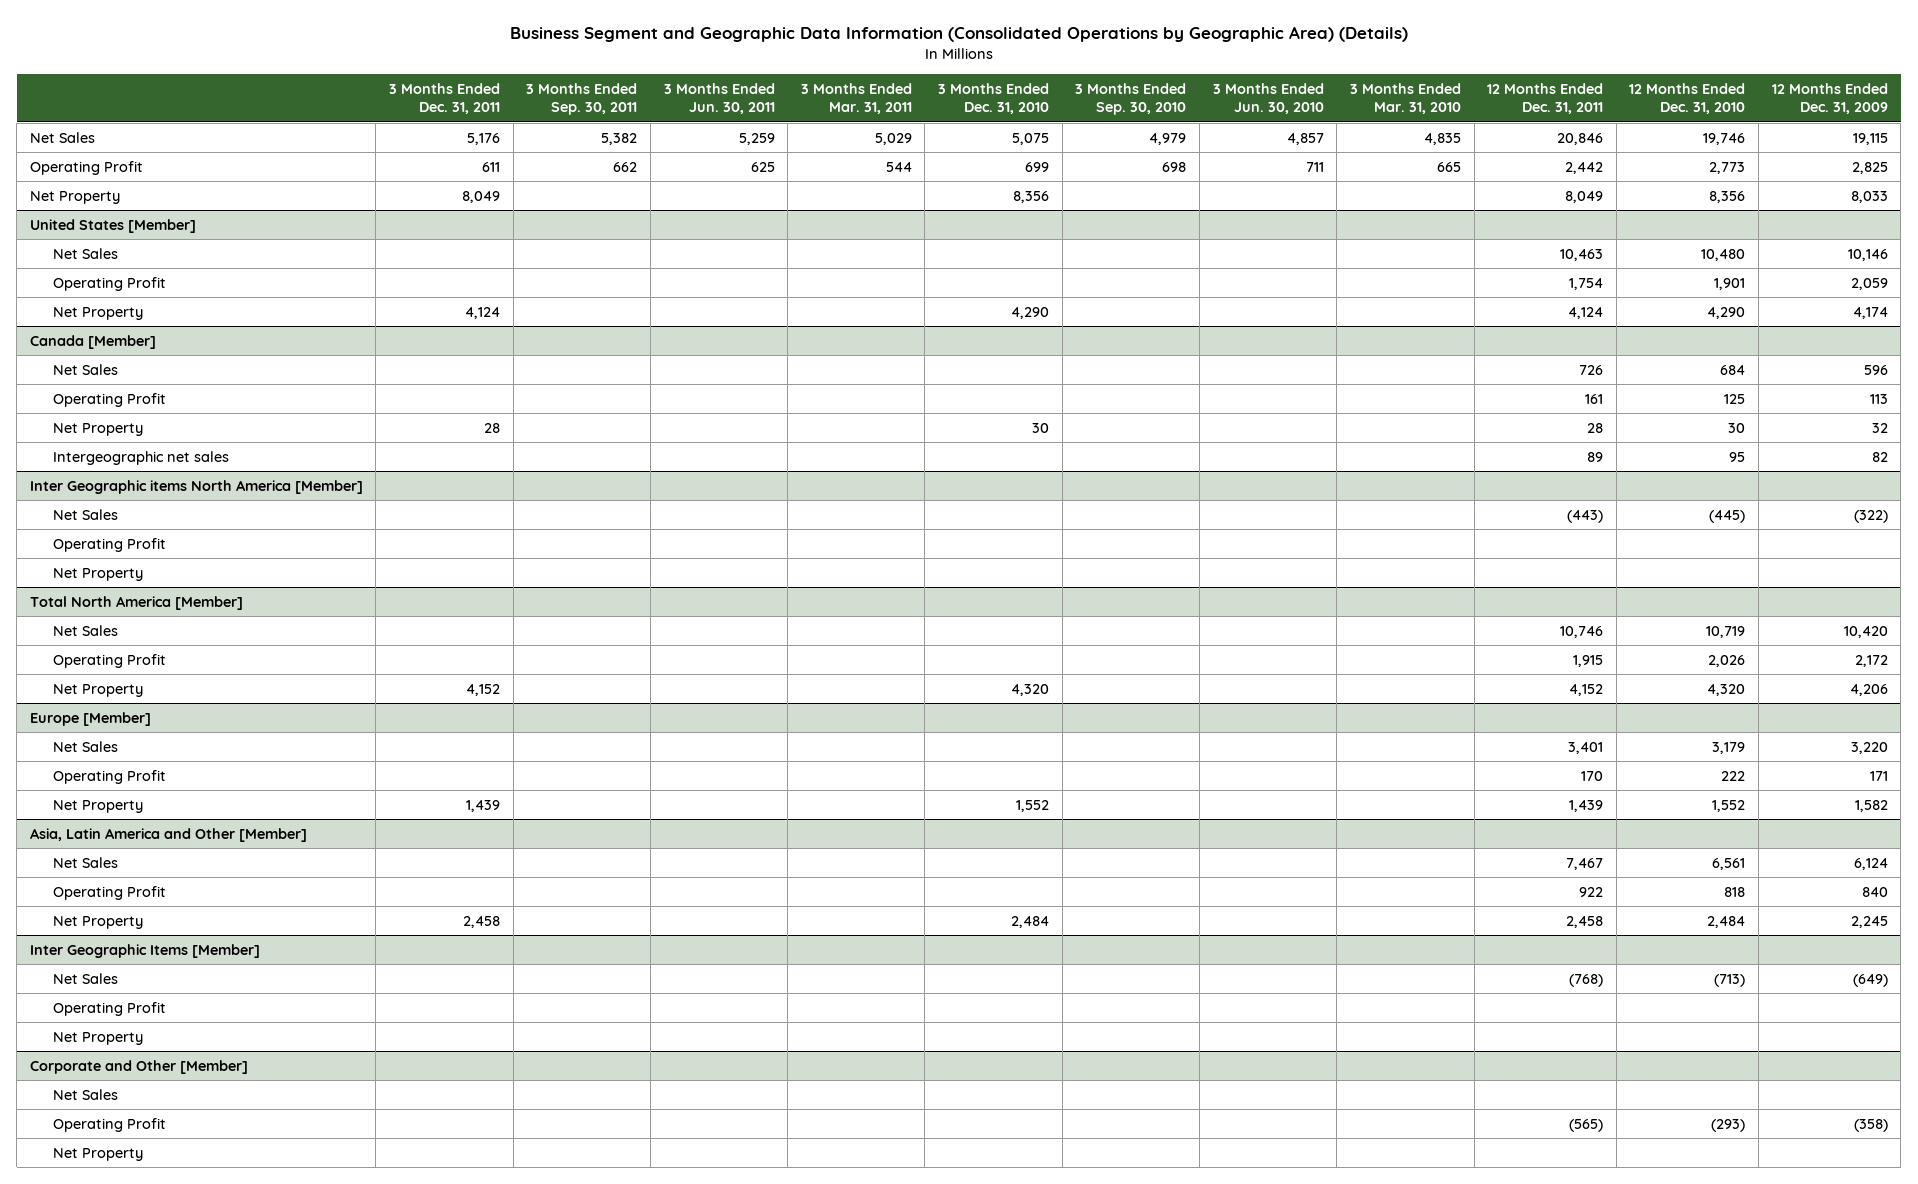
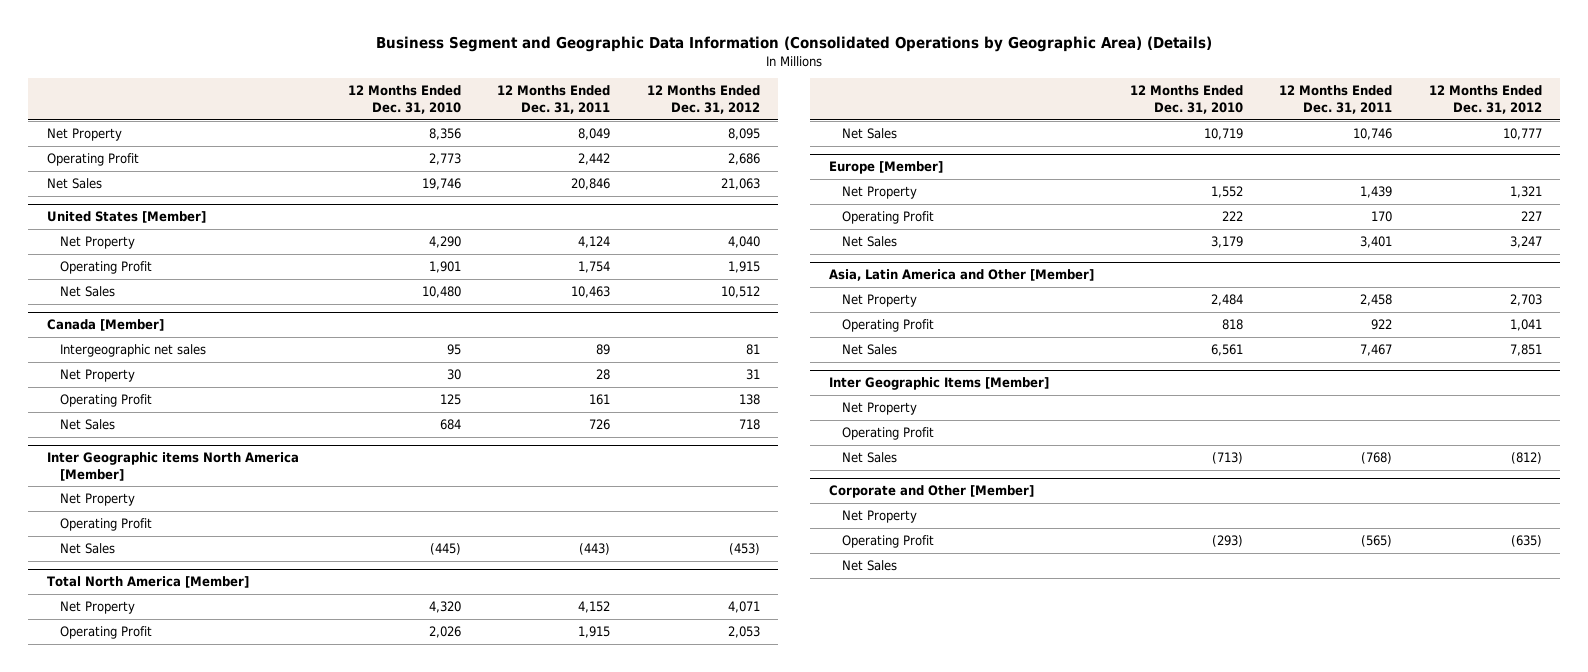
[389,82,501,115] 3 Months Ended Dec. 31, 2011 -> none
[526,82,638,116] 3 Months Ended Sep. 30, 2011 -> none
[663,82,775,115] 3 Months Ended Jun. 30, 2011 -> none
[800,82,912,115] 3 Months Ended Mar. 31, 2011 -> none
[938,82,1050,115] 3 Months Ended Dec. 31, 2010 -> none
[1075,82,1187,116] 3 Months Ended Sep. 30, 2010 -> none
[1212,82,1324,115] 3 Months Ended Jun. 30, 2010 -> none
[1349,82,1461,115] 3 Months Ended Mar. 31, 2010 -> none
[1771,82,1888,115] 12 Months Ended Dec. 31, 2009 -> none
none -> [646,85,760,114] 12 Months Ended Dec. 31, 2012
[29,160,143,175] Operating Profit -> [46,152,139,166] Operating Profit
[29,131,95,143] Net Sales -> [46,177,102,189] Net Sales
[53,276,167,291] Operating Profit -> [59,260,152,274] Operating Profit
[53,247,119,259] Net Sales -> [59,285,115,297] Net Sales
[53,422,144,436] Net Property -> [59,368,135,382] Net Property
[53,392,167,407] Operating Profit -> [59,393,152,407] Operating Profit
[53,363,119,375] Net Sales -> [59,418,115,430] Net Sales
[53,537,167,552] Operating Profit -> [59,517,152,531] Operating Profit
[53,508,119,520] Net Sales -> [59,542,115,554] Net Sales
[53,653,167,668] Operating Profit -> [59,625,152,639] Operating Profit
[53,624,119,636] Net Sales -> [841,127,897,139] Net Sales
[53,769,167,784] Operating Profit -> [841,210,934,224] Operating Profit
[53,740,119,752] Net Sales -> [841,235,897,247] Net Sales
[53,885,167,900] Operating Profit -> [841,318,934,332] Operating Profit
[53,856,119,868] Net Sales -> [841,343,897,355] Net Sales
[53,1001,167,1016] Operating Profit -> [841,426,934,440] Operating Profit
[53,972,119,984] Net Sales -> [841,451,897,463] Net Sales
[53,1117,167,1132] Operating Profit -> [841,534,934,548] Operating Profit
[53,1088,119,1100] Net Sales -> [841,559,897,571] Net Sales

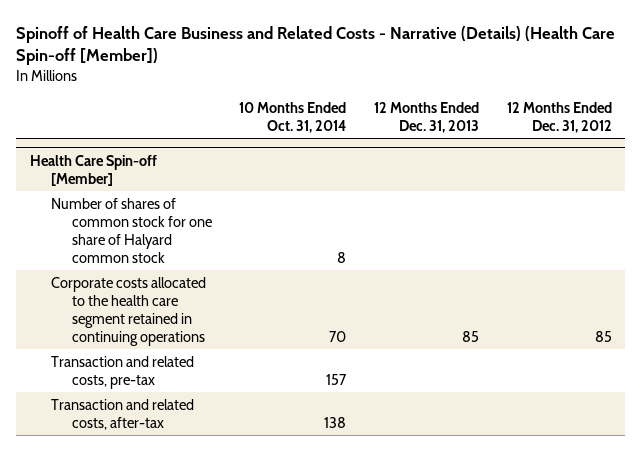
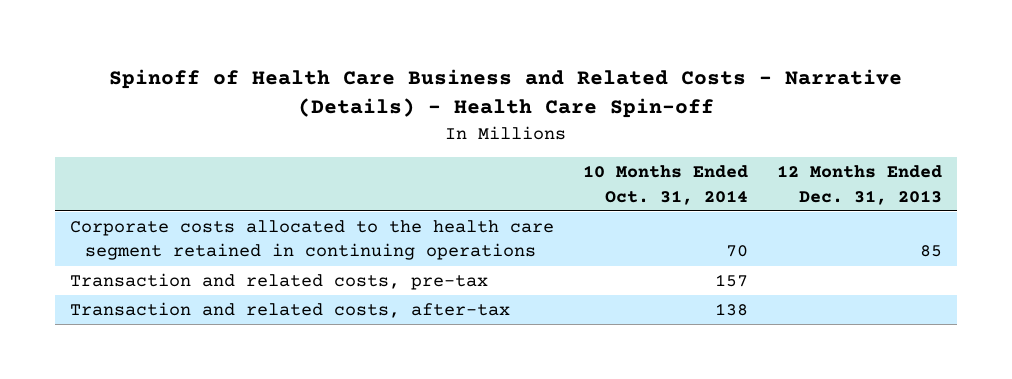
[16,25,616,66] Spinoff of Health Care Business and Related Costs - Narrative (Details) (Health Care Spin-off [Member]) -> [109,69,903,119] Spinoff of Health Care Business and Related Costs - Narrative (Details) - Health Care Spin-off
[506,101,612,133] 12 Months Ended Dec. 31, 2012 -> none
[30,154,158,186] Health Care Spin-off [Member] -> none
[50,197,212,263] Number of shares of common stock for one share of Halyard common stock -> none

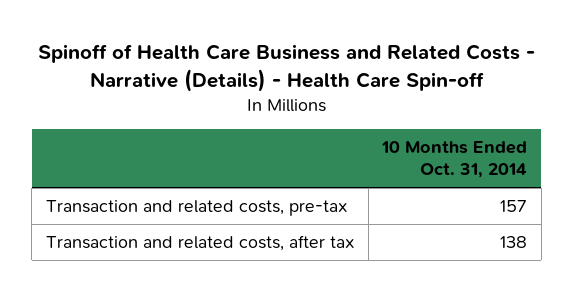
[777,165,943,205] 12 Months Ended Dec. 31, 2013 -> none
[69,220,554,261] Corporate costs allocated to the health care segment retained in continuing operations -> none
[69,302,510,319] Transaction and related costs, after-tax -> [45,235,354,252] Transaction and related costs, after tax

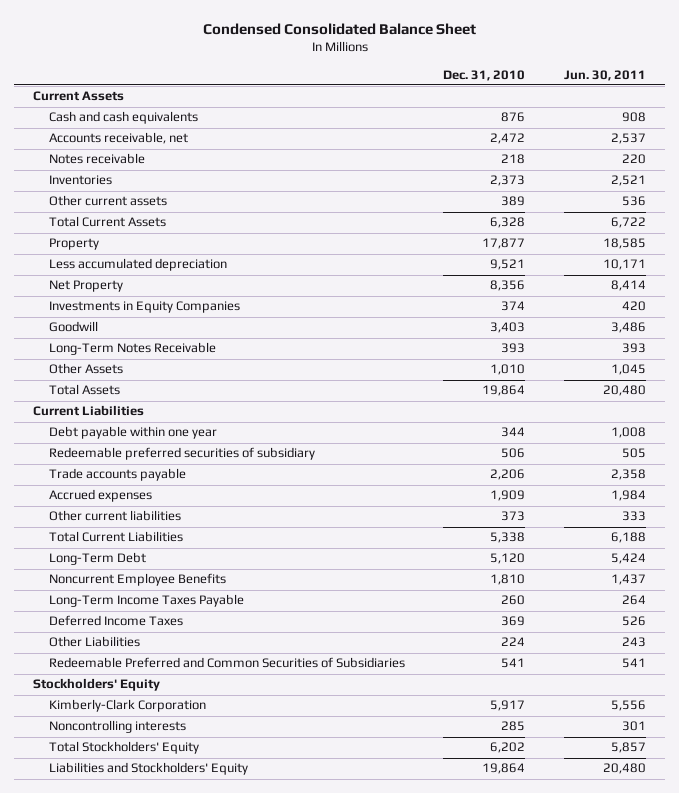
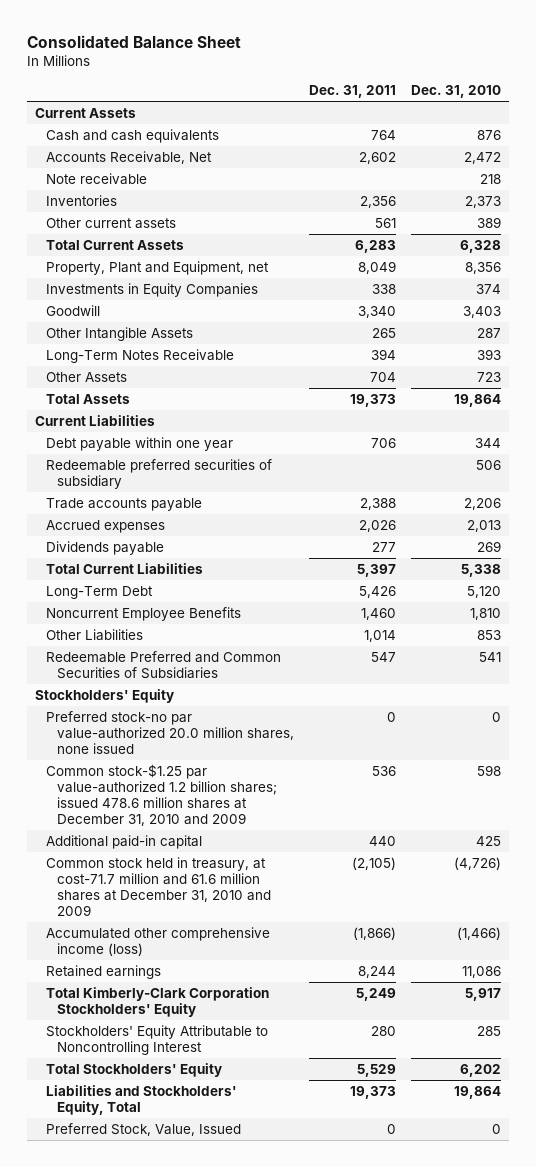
[202,23,476,36] Condensed Consolidated Balance Sheet -> [26,34,241,48] Consolidated Balance Sheet
[563,69,646,81] Jun. 30, 2011 -> none
none -> [309,84,397,98] Dec. 31, 2011
[49,132,189,145] Accounts receivable, net -> [45,150,212,164] Accounts Receivable, Net
[49,153,146,165] Notes receivable -> [45,172,147,185] Note receivable
[49,238,100,251] Property -> none
[49,258,228,272] Less accumulated depreciation -> none
[49,280,124,293] Net Property -> [45,260,269,275] Property, Plant and Equipment, net
none -> [45,326,193,341] Other Intangible Assets
[490,364,526,376] 1,010 -> [477,371,502,382] 723
[49,510,182,522] Other current liabilities -> none
[490,490,526,502] 1,909 -> [467,519,502,532] 2,013
none -> [45,540,164,555] Dividends payable
[49,594,245,608] Long-Term Income Taxes Payable -> none
[49,615,184,627] Deferred Income Taxes -> none
[501,637,526,647] 224 -> [477,629,502,640] 853
none -> [45,710,294,755] Preferred stock-no par value-authorized 20.0 million shares, none issued
none -> [45,763,277,827] Common stock-$1.25 par value-authorized 1.2 billion shares; issued 478.6 million shares at December 31, 2010 and 2009
none -> [45,834,202,849] Additional paid-in capital
none -> [45,856,271,917] Common stock held in treasury, at cost-71.7 million and 61.6 million shares at December 31, 2010 and 2009
none -> [45,926,270,957] Accumulated other comprehensive income (loss)
none -> [45,964,161,979] Retained earnings
[49,699,207,713] Kimberly-Clark Corporation -> [45,986,269,1018] Total Kimberly-Clark Corporation Stockholders' Equity
[49,720,187,734] Noncontrolling interests -> [45,1024,268,1056] Stockholders' Equity Attributable to Noncontrolling Interest
[49,762,249,776] Liabilities and Stockholders' Equity -> [45,1084,237,1116] Liabilities and Stockholders' Equity, Total
none -> [45,1122,241,1136] Preferred Stock, Value, Issued

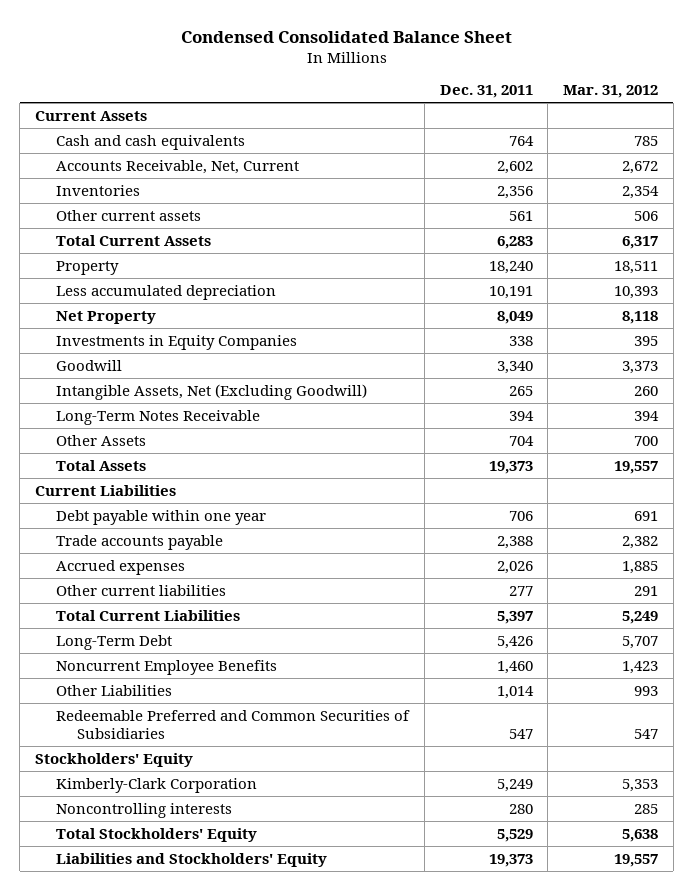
[26,34,241,48] Consolidated Balance Sheet -> [180,30,512,43] Condensed Consolidated Balance Sheet
[411,84,502,98] Dec. 31, 2010 -> none
none -> [562,85,658,99] Mar. 31, 2012
[45,172,147,185] Note receivable -> none
[45,150,212,164] Accounts Receivable, Net -> [56,159,300,174] Accounts Receivable, Net, Current
none -> [56,260,120,275] Property
none -> [56,284,277,300] Less accumulated depreciation
[45,260,269,275] Property, Plant and Equipment, net -> [56,310,157,324] Net Property
[45,326,193,341] Other Intangible Assets -> [56,383,368,400] Intangible Assets, Net (Excluding Goodwill)
[45,458,272,490] Redeemable preferred securities of subsidiary -> none
[45,540,164,555] Dividends payable -> [56,584,227,596] Other current liabilities
[45,710,294,755] Preferred stock-no par value-authorized 20.0 million shares, none issued -> none
[45,763,277,827] Common stock-$1.25 par value-authorized 1.2 billion shares; issued 478.6 million shares at December 31, 2010 and 2009 -> none
[45,834,202,849] Additional paid-in capital -> none
[45,856,271,917] Common stock held in treasury, at cost-71.7 million and 61.6 million shares at December 31, 2010 and 2009 -> none
[45,926,270,957] Accumulated other comprehensive income (loss) -> none
[45,964,161,979] Retained earnings -> none
[45,986,269,1018] Total Kimberly-Clark Corporation Stockholders' Equity -> [56,777,258,793] Kimberly-Clark Corporation
[45,1024,268,1056] Stockholders' Equity Attributable to Noncontrolling Interest -> [56,802,233,818] Noncontrolling interests
[45,1122,241,1136] Preferred Stock, Value, Issued -> none
[45,1084,237,1116] Liabilities and Stockholders' Equity, Total -> [56,852,328,867] Liabilities and Stockholders' Equity

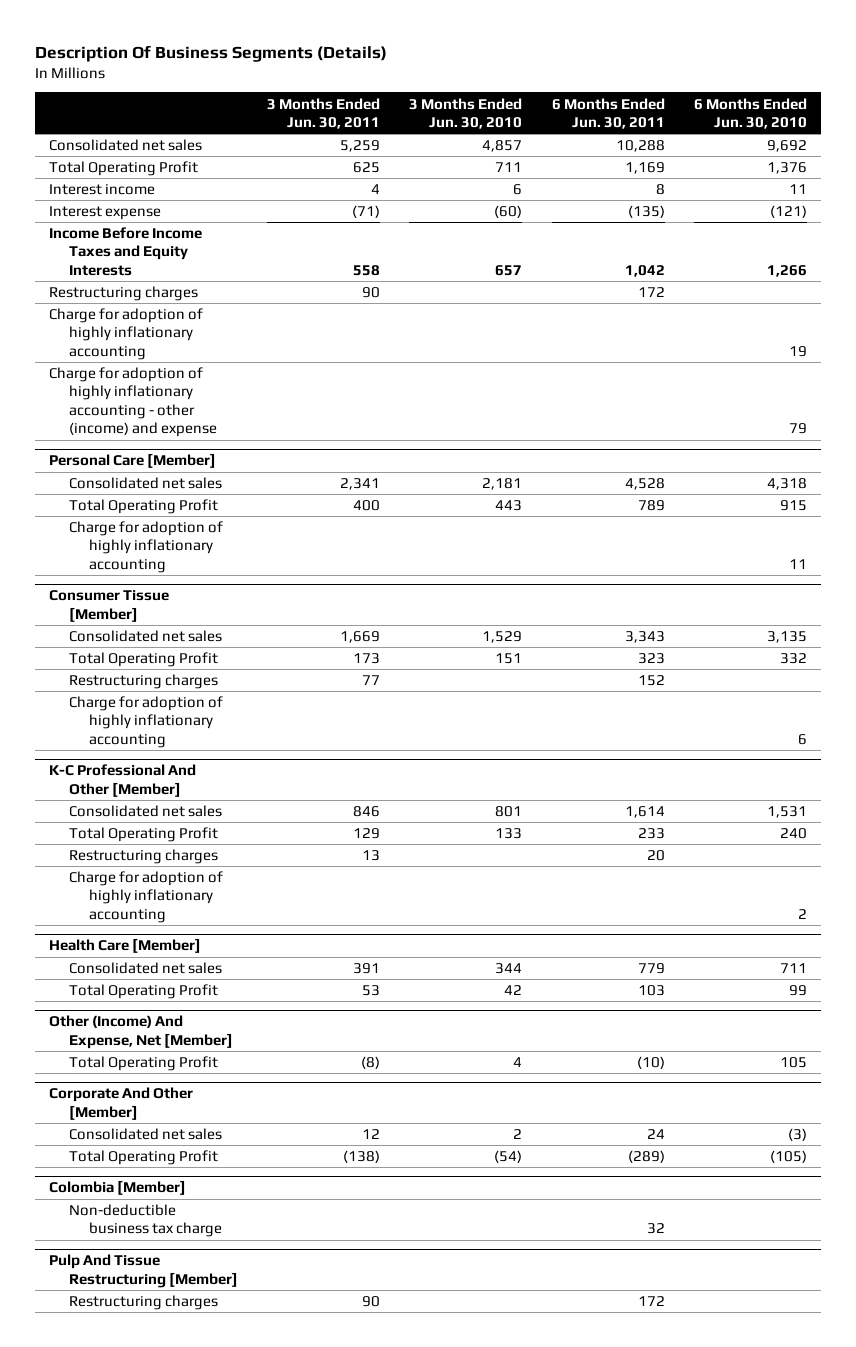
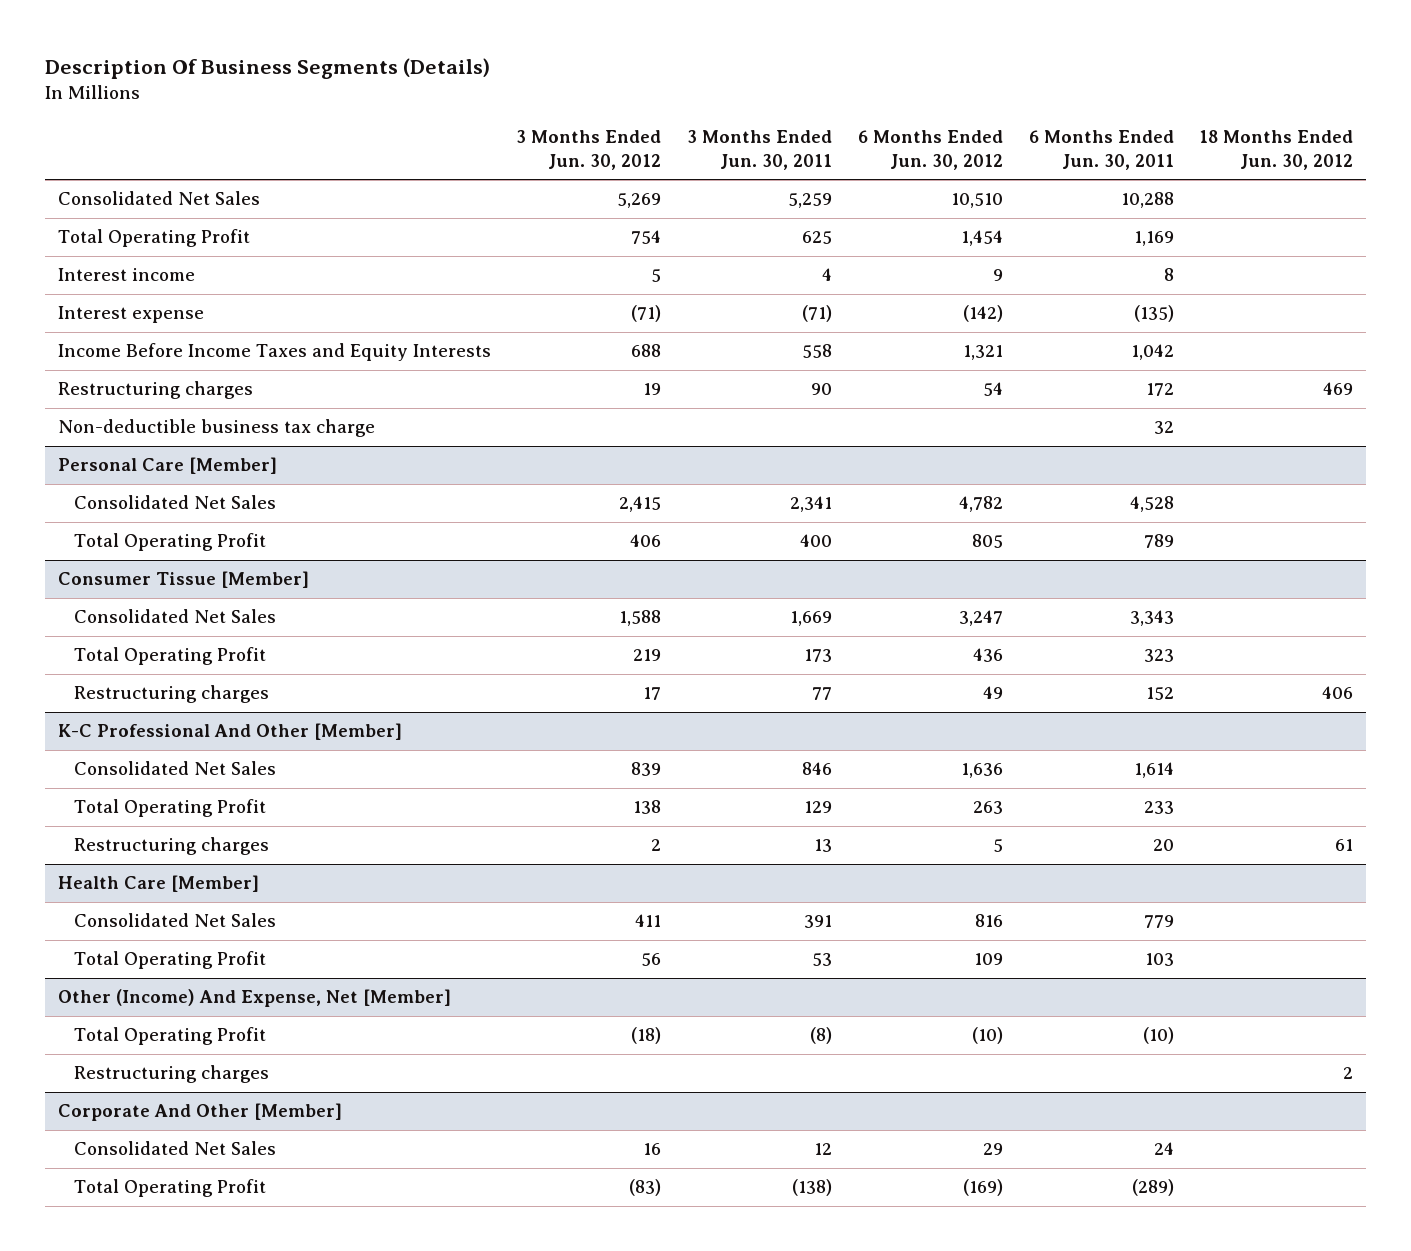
[409,97,523,129] 3 Months Ended Jun. 30, 2010 -> none
[693,97,807,129] 6 Months Ended Jun. 30, 2010 -> none
none -> [516,130,662,170] 3 Months Ended Jun. 30, 2012
none -> [857,130,1003,170] 6 Months Ended Jun. 30, 2012
none -> [1199,130,1354,170] 18 Months Ended Jun. 30, 2012
[49,139,203,152] Consolidated net sales -> [57,191,260,206] Consolidated Net Sales
[49,308,204,360] Charge for adoption of highly inflationary accounting -> none
[49,367,217,438] Charge for adoption of highly inflationary accounting - other (income) and expense -> none
none -> [57,419,375,438] Non-deductible business tax charge
[68,477,222,490] Consolidated net sales -> [73,495,276,510] Consolidated Net Sales
[68,521,223,573] Charge for adoption of highly inflationary accounting -> none
[68,630,222,643] Consolidated net sales -> [73,609,276,624] Consolidated Net Sales
[68,696,223,748] Charge for adoption of highly inflationary accounting -> none
[68,805,222,818] Consolidated net sales -> [73,761,276,776] Consolidated Net Sales
[68,871,223,923] Charge for adoption of highly inflationary accounting -> none
[68,962,222,975] Consolidated net sales -> [73,913,276,928] Consolidated Net Sales
none -> [73,1065,269,1084] Restructuring charges
[68,1128,222,1141] Consolidated net sales -> [73,1141,276,1156] Consolidated Net Sales
[49,1180,187,1196] Colombia [Member] -> none
[68,1204,222,1238] Non-deductible business tax charge -> none
[49,1254,238,1288] Pulp And Tissue Restructuring [Member] -> none
[68,1295,218,1311] Restructuring charges -> none

